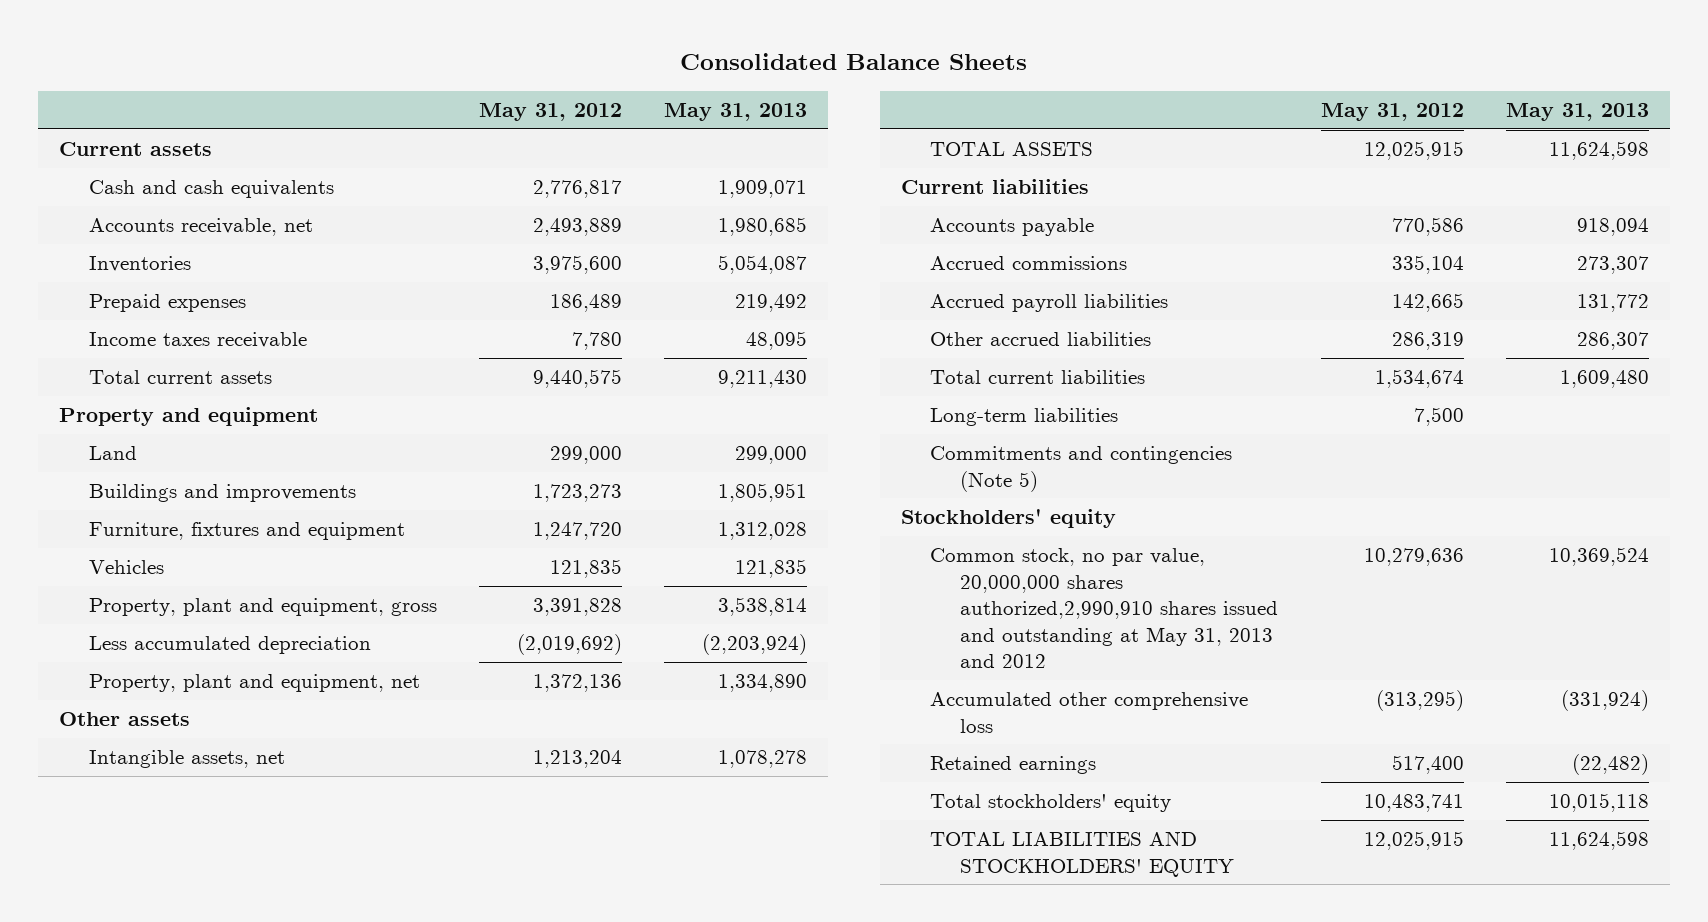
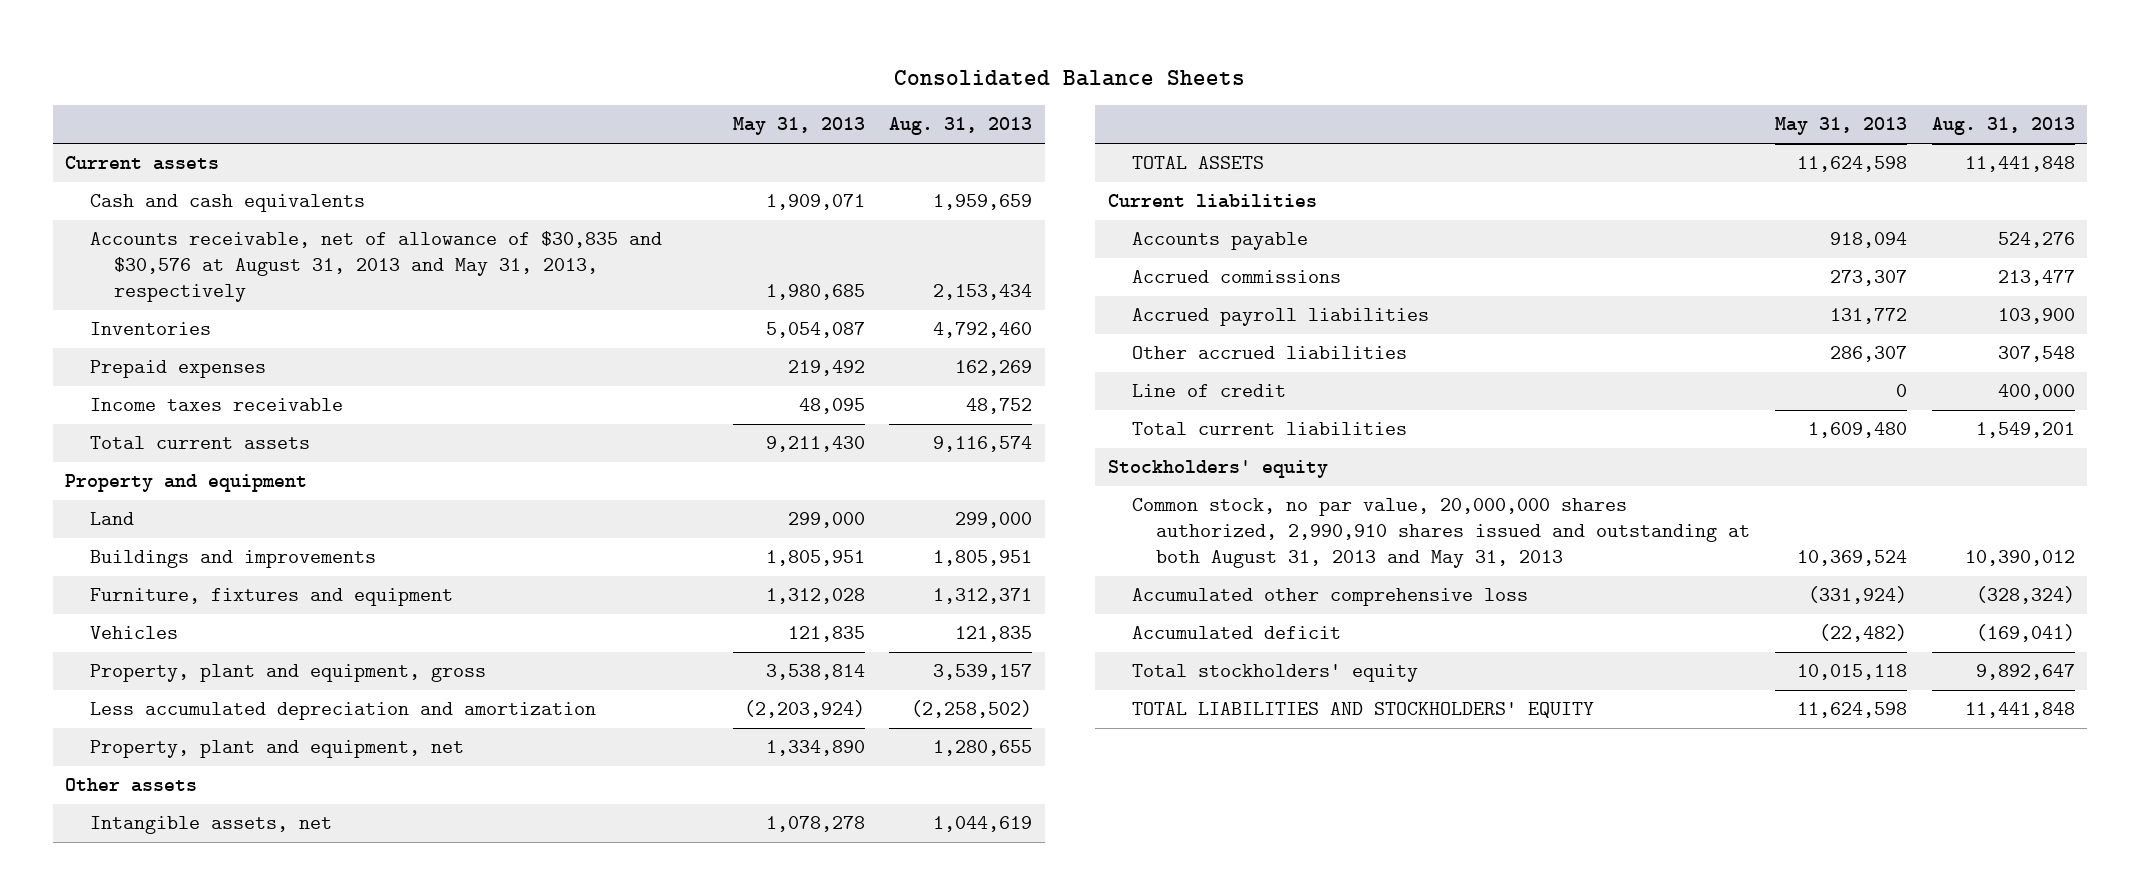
[479,102,623,121] May 31, 2012 -> none
none -> [889,117,1033,136] Aug. 31, 2013
[88,217,313,236] Accounts receivable, net -> [89,231,662,303] Accounts receivable, net of allowance of $30,835 and $30,576 at August 31, 2013 and May 31, 2013, respectively
[88,635,371,654] Less accumulated depreciation -> [89,702,596,721] Less accumulated depreciation and amortization
none -> [1132,384,1287,398] Line of credit
[930,407,1119,426] Long-term liabilities -> none
[930,445,1233,492] Commitments and contingencies (Note 5) -> none
[930,547,1278,669] Common stock, no par value, 20,000,000 shares authorized,2,990,910 shares issued and outstanding at May 31, 2013 and 2012 -> [1132,498,1751,569] Common stock, no par value, 20,000,000 shares authorized, 2,990,910 shares issued and outstanding at both August 31, 2013 and May 31, 2013
[930,755,1097,774] Retained earnings -> [1132,626,1342,640] Accumulated deficit

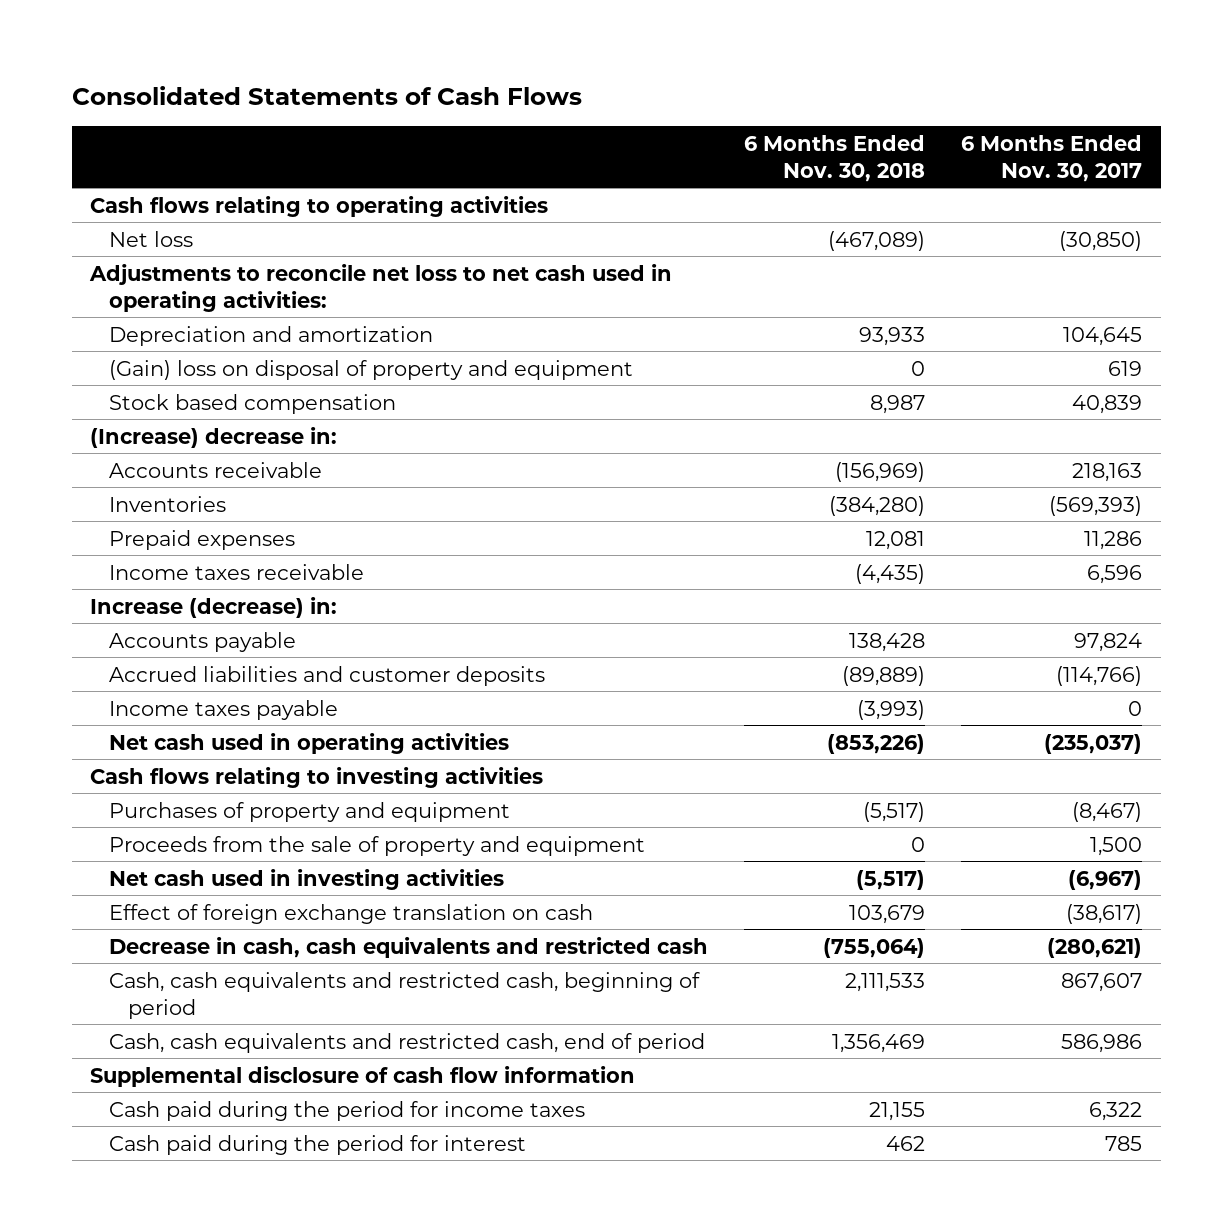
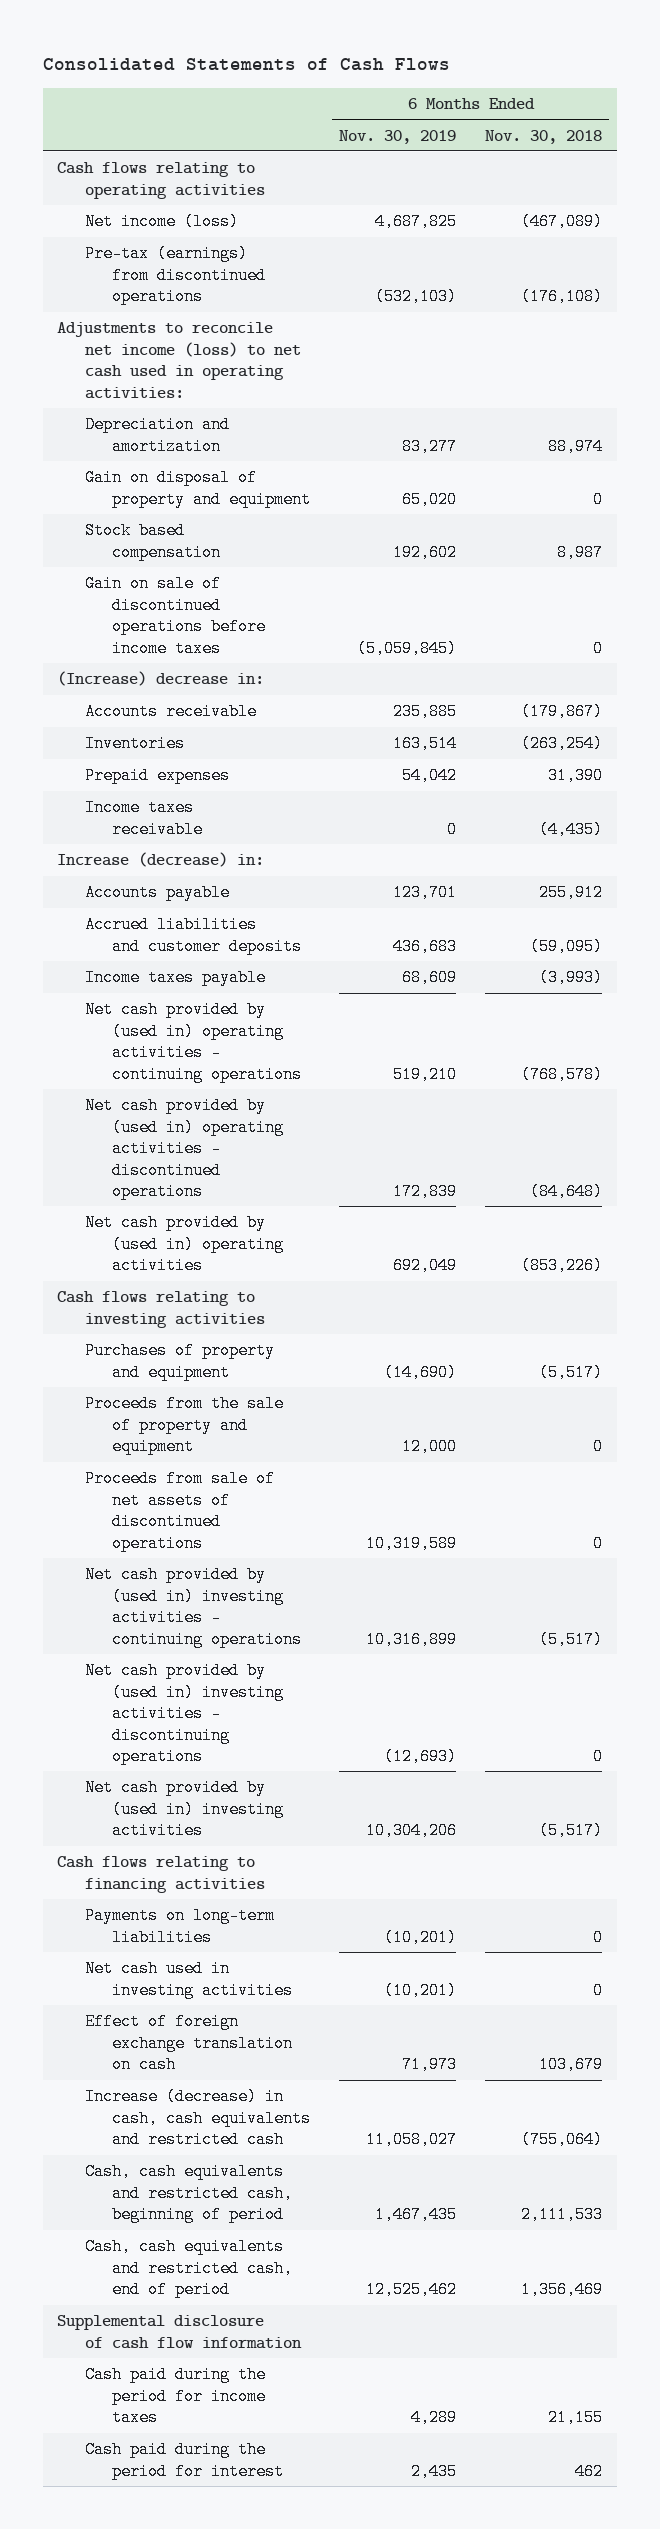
[961,134,1143,182] 6 Months Ended Nov. 30, 2017 -> none
none -> [339,129,457,144] Nov. 30, 2019
[108,230,193,247] Net loss -> [84,213,239,231] Net income (loss)
none -> [84,245,267,306] Pre-tax (earnings) from discontinued operations
[88,263,672,312] Adjustments to reconcile net loss to net cash used in operating activities: -> [57,322,301,399] Adjustments to reconcile net income (loss) to net cash used in operating activities:
[859,326,926,346] 93,933 -> [548,437,604,455] 88,974
[108,359,633,380] (Gain) loss on disposal of property and equipment -> [84,469,312,508] Gain on disposal of property and equipment
none -> [84,575,267,657] Gain on sale of discontinued operations before income taxes
[835,461,926,482] (156,969) -> [521,703,604,721] (179,867)
[829,495,926,516] (384,280) -> [521,735,604,753] (263,254)
[866,530,926,550] 12,081 -> [548,767,604,785] 31,390
[849,632,926,652] 138,428 -> [539,884,604,902] 255,912
[842,665,926,686] (89,889) -> [530,937,604,955] (59,095)
none -> [84,1001,303,1083] Net cash provided by (used in) operating activities - continuing operations
none -> [84,1097,285,1201] Net cash provided by (used in) operating activities - discontinued operations
[108,732,509,754] Net cash used in operating activities -> [84,1214,285,1275] Net cash provided by (used in) operating activities
none -> [84,1470,275,1552] Proceeds from sale of net assets of discontinued operations
none -> [84,1566,303,1648] Net cash provided by (used in) investing activities - continuing operations
none -> [84,1662,285,1766] Net cash provided by (used in) investing activities - discontinuing operations
none -> [84,1779,285,1840] Net cash provided by (used in) investing activities
none -> [57,1856,265,1893] Cash flows relating to financing activities
none -> [84,1907,275,1946] Payments on long-term liabilities
[856,869,926,890] (5,517) -> [593,1981,604,1999] 0
[108,936,708,958] Decrease in cash, cash equivalents and restricted cash -> [84,2088,312,2149] Increase (decrease) in cash, cash equivalents and restricted cash

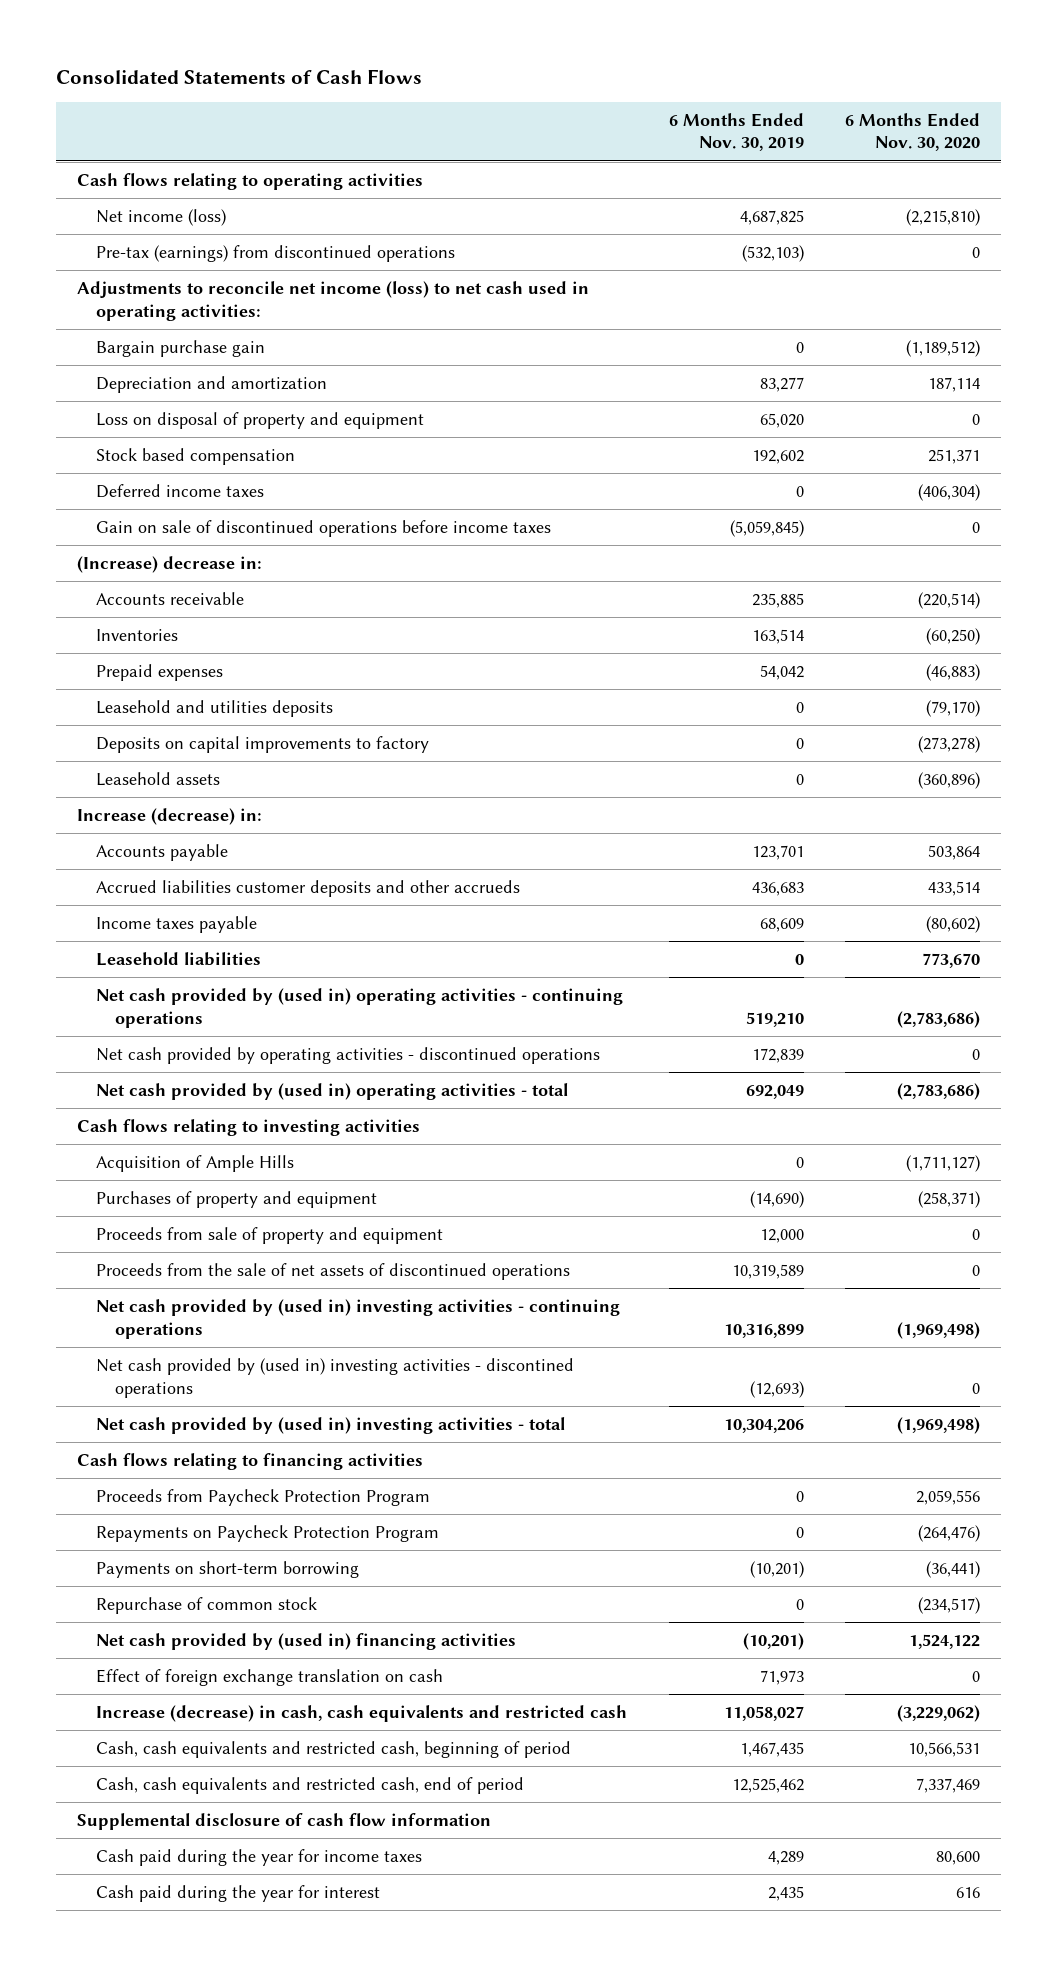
[485,129,603,144] Nov. 30, 2018 -> none
none -> [845,112,981,152] 6 Months Ended Nov. 30, 2020
none -> [96,339,266,357] Bargain purchase gain
[84,469,312,508] Gain on disposal of property and equipment -> [96,411,425,429] Loss on disposal of property and equipment
none -> [96,483,265,498] Deferred income taxes
[84,799,204,838] Income taxes receivable -> none
none -> [96,699,334,717] Leasehold and utilities deposits
none -> [96,735,430,753] Deposits on capital improvements to factory
none -> [96,771,221,786] Leasehold assets
[84,916,303,955] Accrued liabilities and customer deposits -> [96,879,521,897] Accrued liabilities customer deposits and other accrueds
none -> [96,951,262,966] Leasehold liabilities
[84,1097,285,1201] Net cash provided by (used in) operating activities - discontinued operations -> [96,1046,601,1064] Net cash provided by operating activities - discontinued operations
[84,1214,285,1275] Net cash provided by (used in) operating activities -> [96,1082,569,1100] Net cash provided by (used in) operating activities - total
none -> [96,1154,295,1172] Acquisition of Ample Hills
[84,1395,284,1456] Proceeds from the sale of property and equipment -> [96,1226,444,1244] Proceeds from sale of property and equipment
[84,1470,275,1552] Proceeds from sale of net assets of discontinued operations -> [96,1262,571,1280] Proceeds from the sale of net assets of discontinued operations
[84,1662,285,1766] Net cash provided by (used in) investing activities - discontinuing operations -> [96,1357,575,1398] Net cash provided by (used in) investing activities - discontined operations
[84,1779,285,1840] Net cash provided by (used in) investing activities -> [96,1416,566,1434] Net cash provided by (used in) investing activities - total
none -> [96,1488,431,1506] Proceeds from Paycheck Protection Program
none -> [96,1524,440,1542] Repayments on Paycheck Protection Program
[84,1907,275,1946] Payments on long-term liabilities -> [96,1560,360,1578] Payments on short-term borrowing
none -> [96,1596,318,1614] Repurchase of common stock
[84,1960,294,1999] Net cash used in investing activities -> [96,1632,517,1650] Net cash provided by (used in) financing activities
[84,2366,267,2427] Cash paid during the period for income taxes -> [96,1848,423,1866] Cash paid during the year for income taxes
[84,2441,285,2480] Cash paid during the period for interest -> [96,1884,381,1902] Cash paid during the year for interest

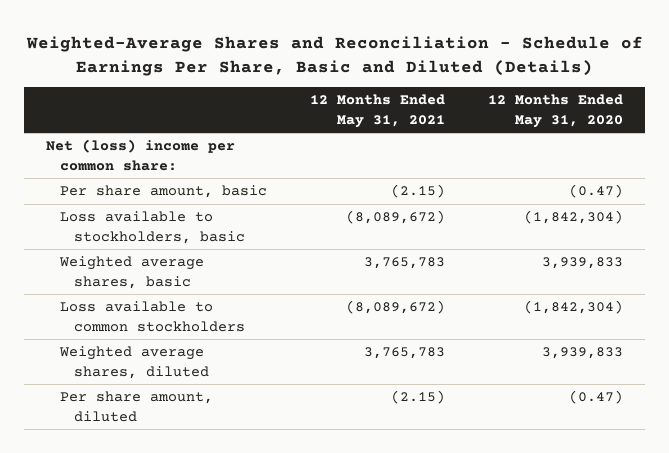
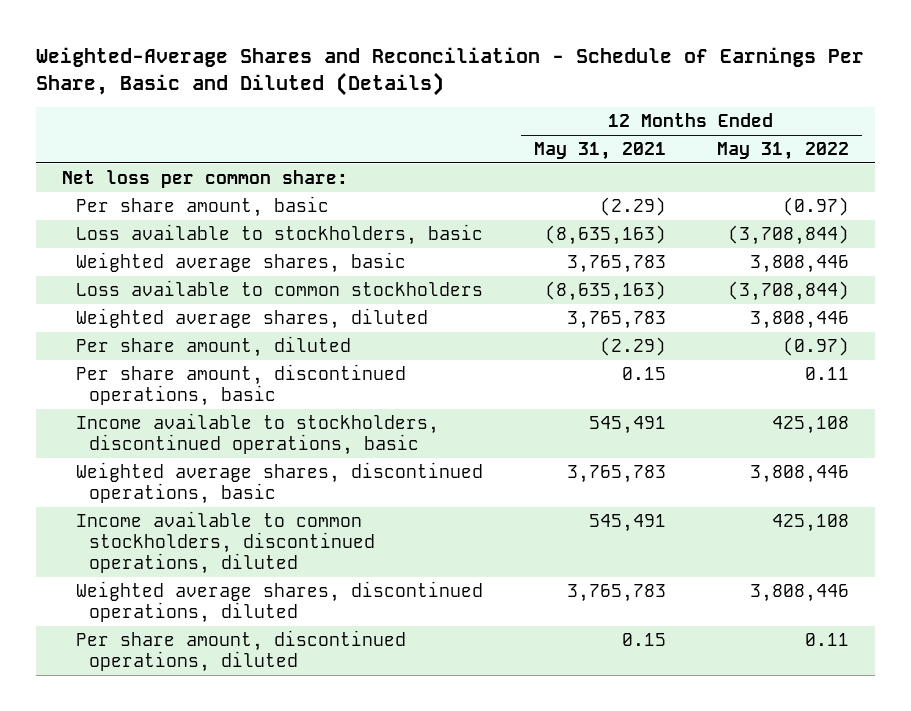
[488,94,624,128] 12 Months Ended May 31, 2020 -> none
none -> [717,142,850,161] May 31, 2022
[45,139,235,171] Net (loss) income per common share: -> [61,169,348,188] Net loss per common share:
[391,184,446,199] (2.15) -> [599,196,666,216] (2.29)
[346,210,446,225] (8,089,672) -> [544,224,666,245] (8,635,163)
[346,300,446,315] (8,089,672) -> [544,280,666,301] (8,635,163)
[391,390,446,405] (2.15) -> [599,336,666,356] (2.29)
none -> [75,363,406,407] Per share amount, discontinued operations, basic
none -> [75,412,439,456] Income available to stockholders, discontinued operations, basic
none -> [75,461,483,505] Weighted average shares, discontinued operations, basic
none -> [75,510,376,575] Income available to common stockholders, discontinued operations, diluted
none -> [75,580,483,624] Weighted average shares, discontinued operations, diluted
none -> [75,629,406,673] Per share amount, discontinued operations, diluted

